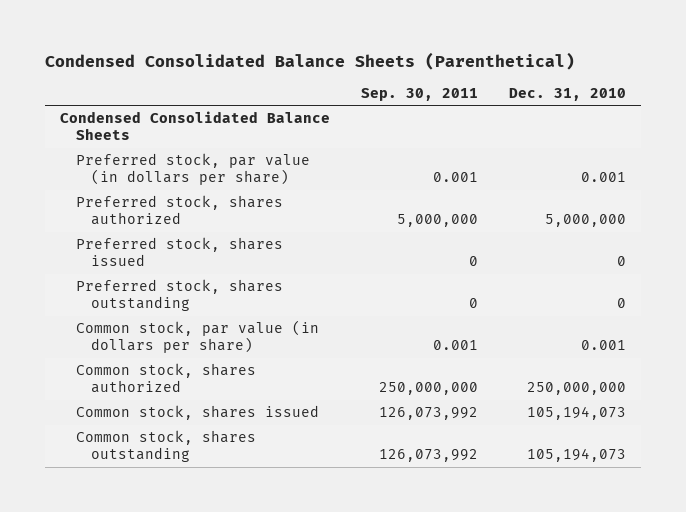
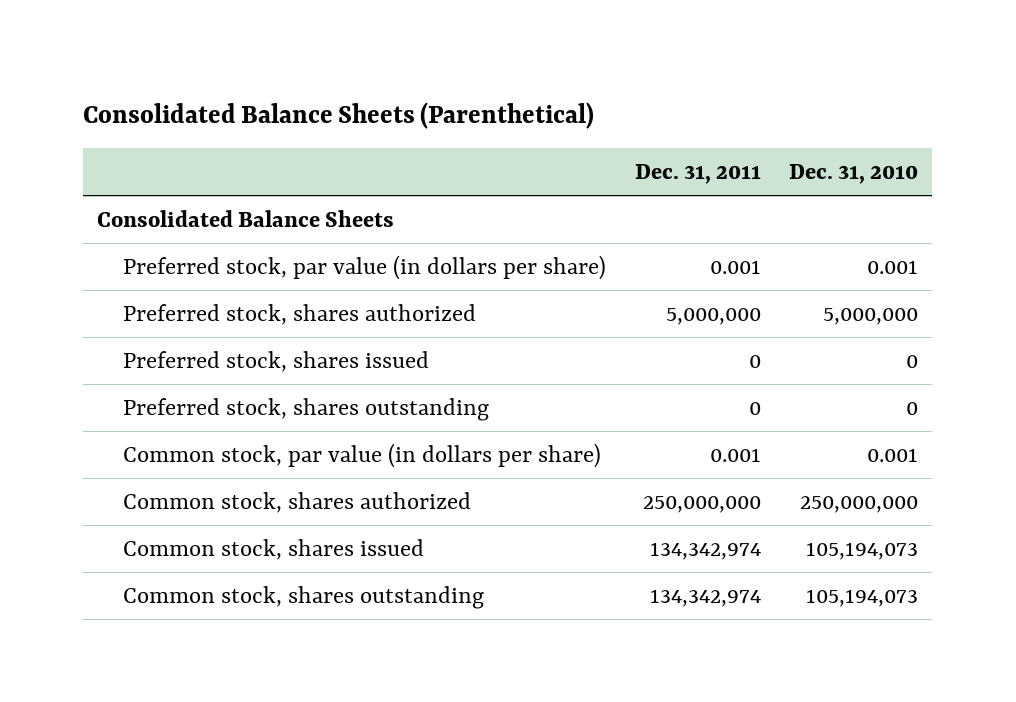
[44,51,575,70] Condensed Consolidated Balance Sheets (Parenthetical) -> [83,101,595,129] Consolidated Balance Sheets (Parenthetical)
[360,87,478,101] Sep. 30, 2011 -> none
none -> [634,163,761,184] Dec. 31, 2011
[60,111,331,141] Condensed Consolidated Balance Sheets -> [97,209,395,227] Consolidated Balance Sheets

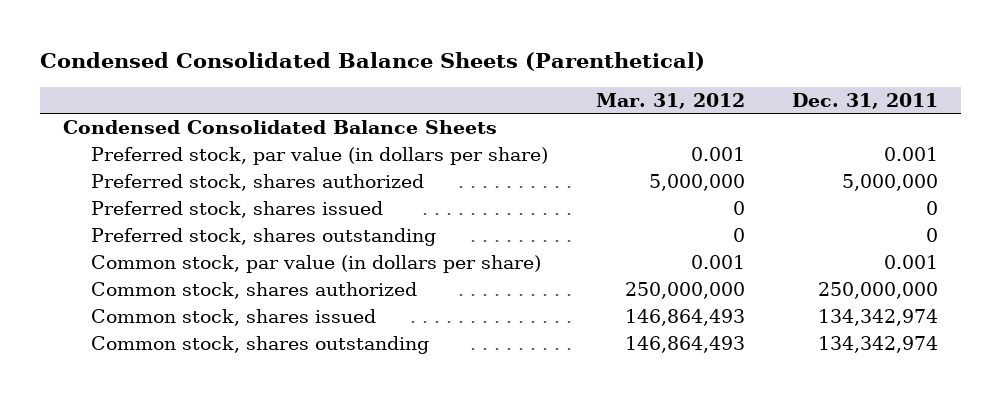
[83,101,595,129] Consolidated Balance Sheets (Parenthetical) -> [39,52,705,72] Condensed Consolidated Balance Sheets (Parenthetical)
[789,163,919,184] Dec. 31, 2010 -> none
none -> [595,92,745,109] Mar. 31, 2012
[97,209,395,227] Consolidated Balance Sheets -> [63,120,498,135] Condensed Consolidated Balance Sheets

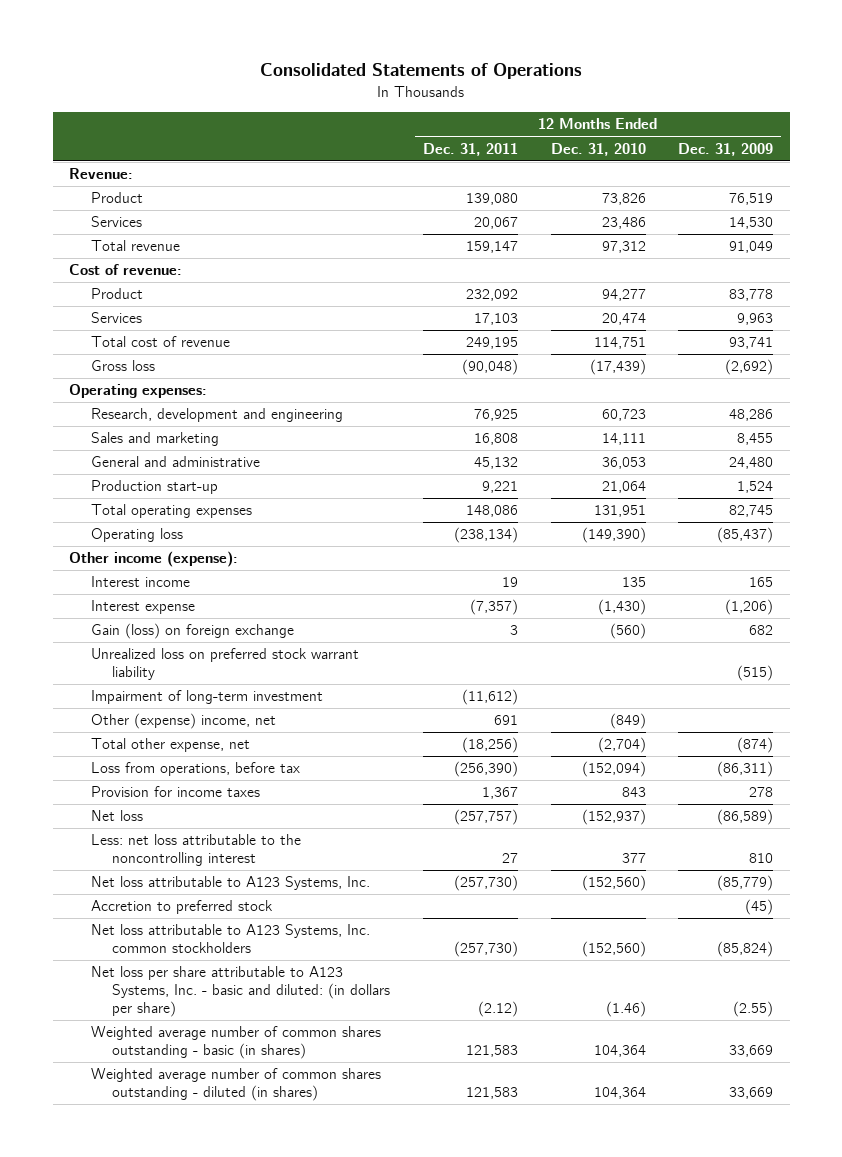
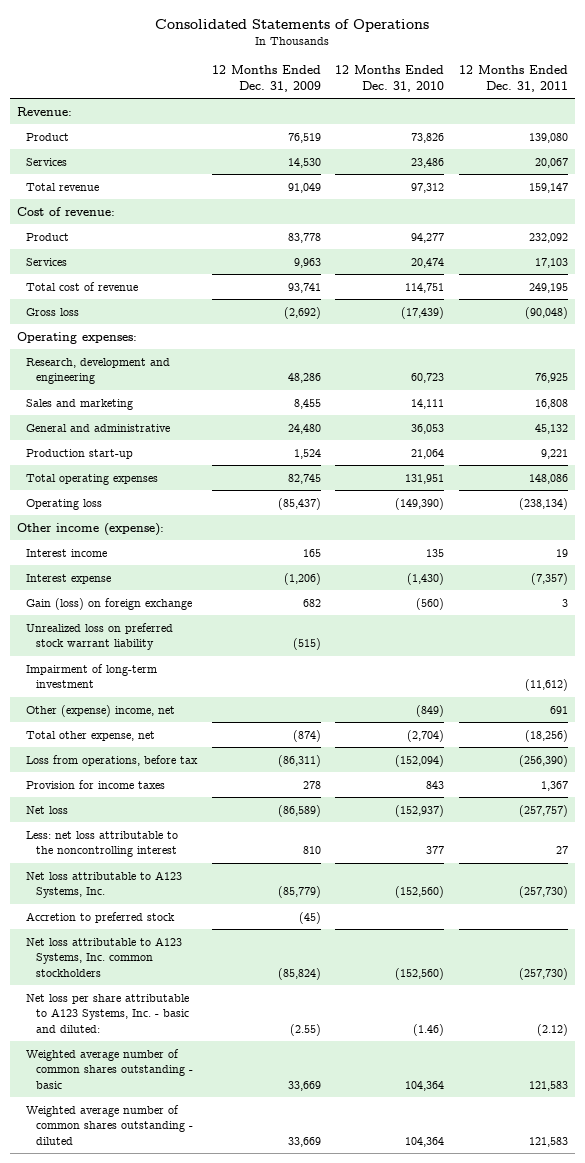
[90,966,391,1018] Net loss per share attributable to A123 Systems, Inc. - basic and diluted: (in dollars per share) -> [26,993,190,1033] Net loss per share attributable to A123 Systems, Inc. - basic and diluted:
[90,1026,381,1060] Weighted average number of common shares outstanding - basic (in shares) -> [26,1048,193,1089] Weighted average number of common shares outstanding - basic
[90,1068,381,1102] Weighted average number of common shares outstanding - diluted (in shares) -> [26,1104,193,1145] Weighted average number of common shares outstanding - diluted

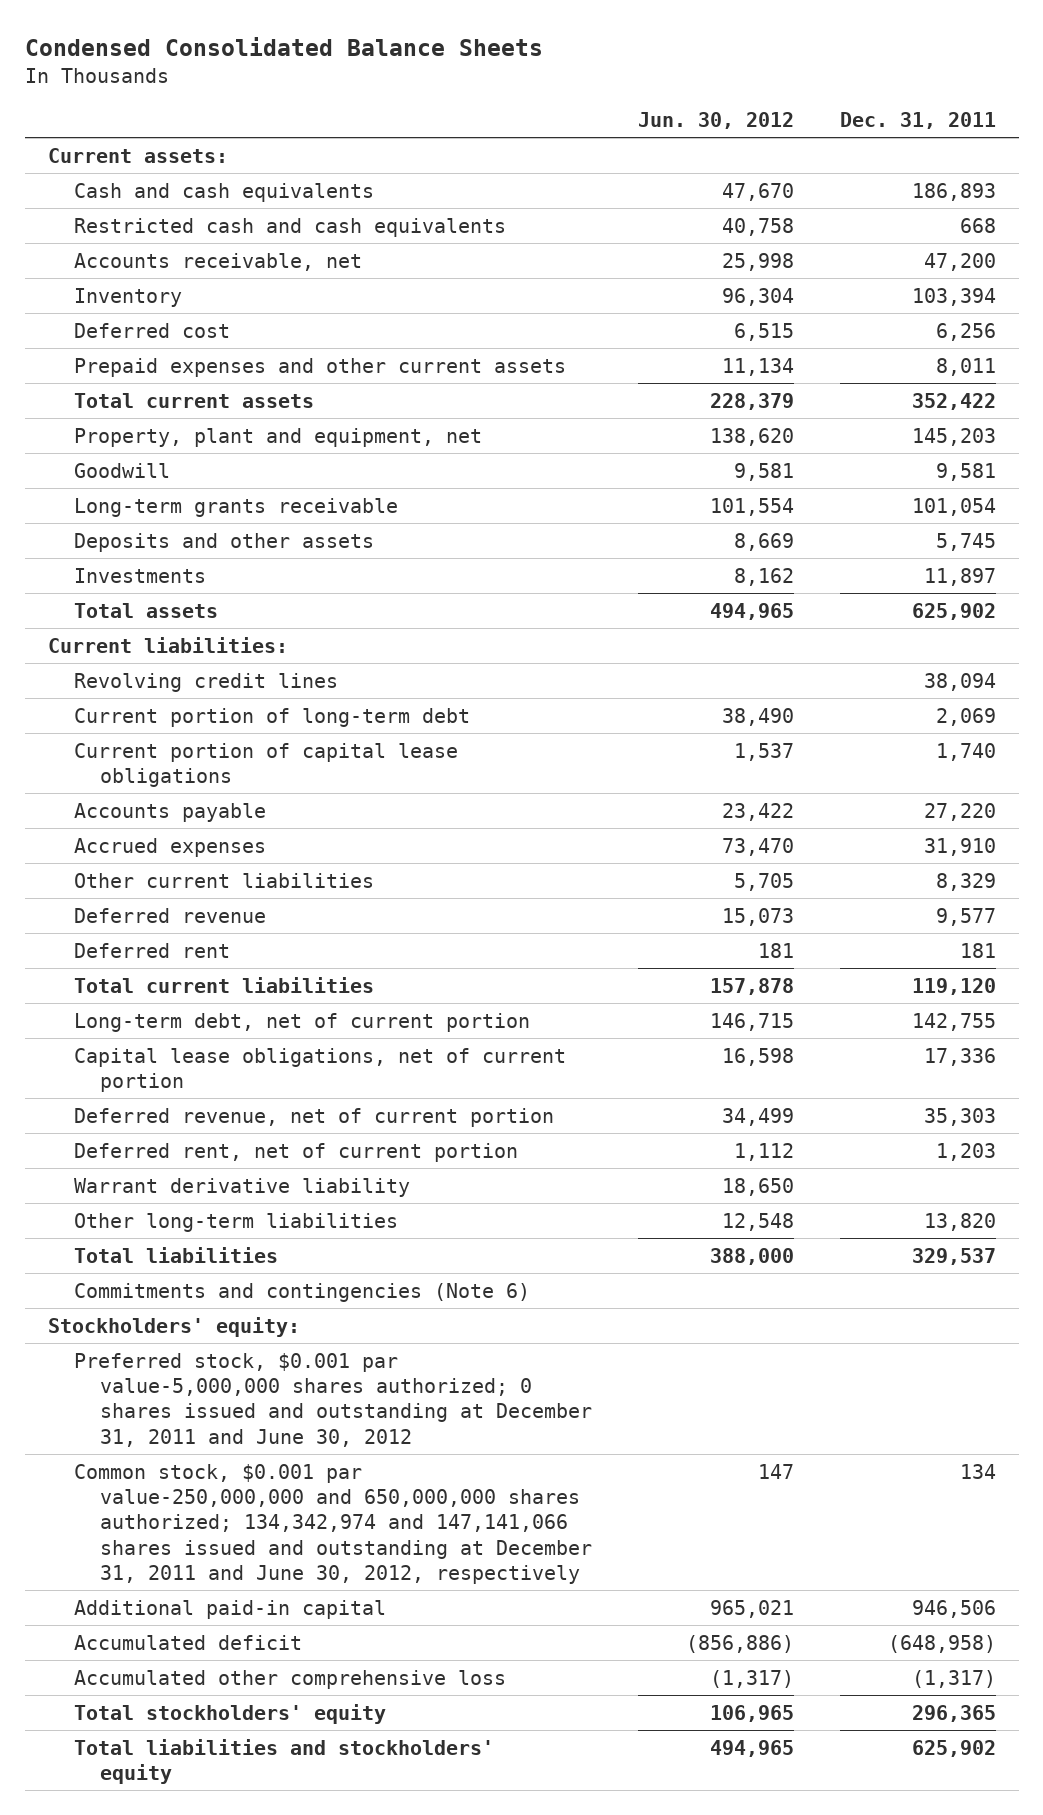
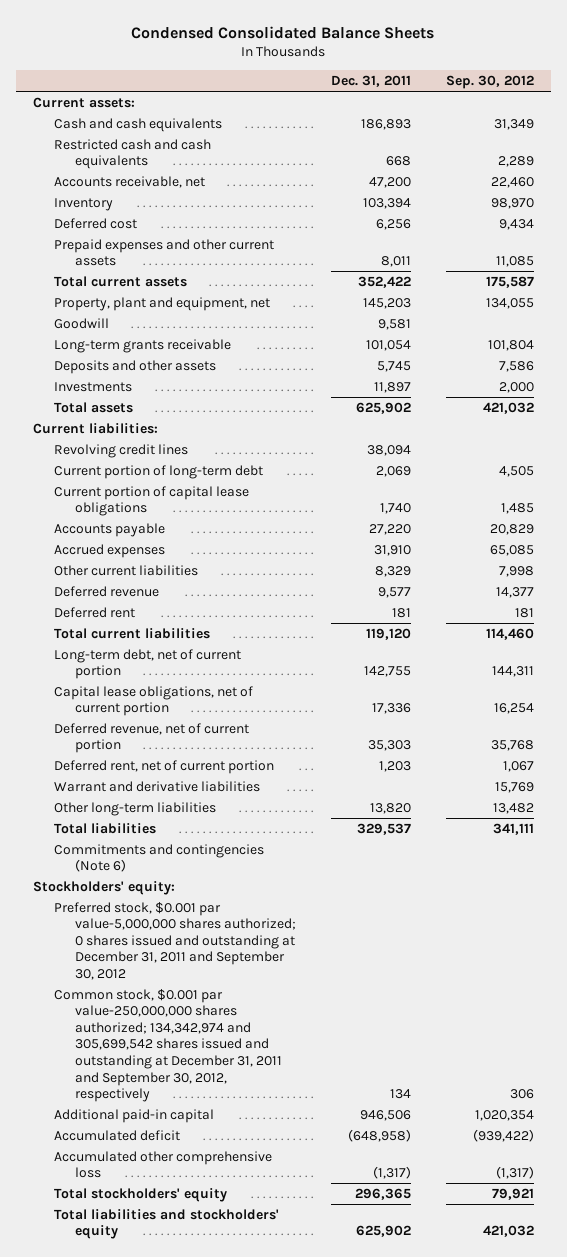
[637,112,794,130] Jun. 30, 2012 -> none
none -> [445,75,534,90] Sep. 30, 2012
[73,1177,410,1197] Warrant derivative liability -> [54,780,261,792] Warrant and derivative liabilities
[73,1352,592,1447] Preferred stock, $0.001 par value-5,000,000 shares authorized; 0 shares issued and outstanding at December 31, 2011 and June 30, 2012 -> [54,901,297,981] Preferred stock, $0.001 par value-5,000,000 shares authorized; 0 shares issued and outstanding at December 31, 2011 and September 30, 2012
[73,1463,592,1585] Common stock, $0.001 par value-250,000,000 and 650,000,000 shares authorized; 134,342,974 and 147,141,066 shares issued and outstanding at December 31, 2011 and June 30, 2012, respectively -> [54,988,283,1103] Common stock, $0.001 par value-250,000,000 shares authorized; 134,342,974 and 305,699,542 shares issued and outstanding at December 31, 2011 and September 30, 2012, respectively

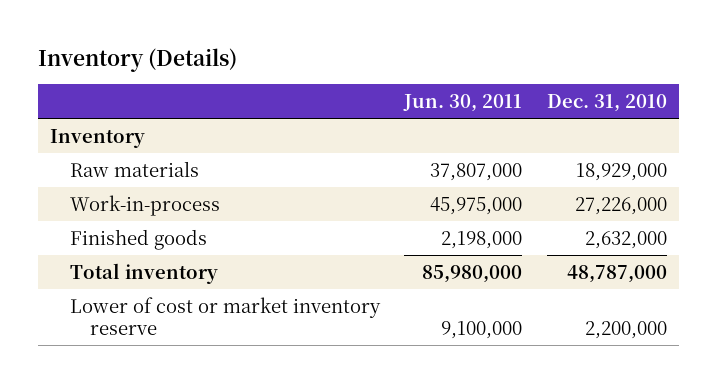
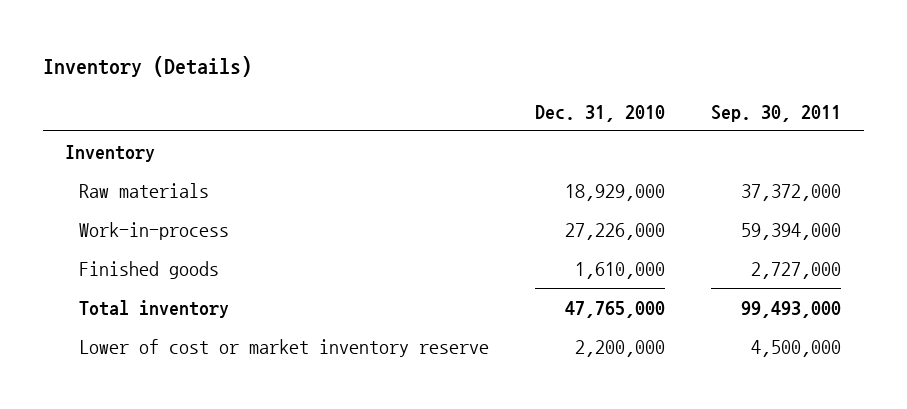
[403,93,523,112] Jun. 30, 2011 -> none
none -> [711,104,842,122] Sep. 30, 2011
[584,230,667,249] 2,632,000 -> [575,261,666,279] 1,610,000
[566,264,667,283] 48,787,000 -> [565,300,666,318] 47,765,000

